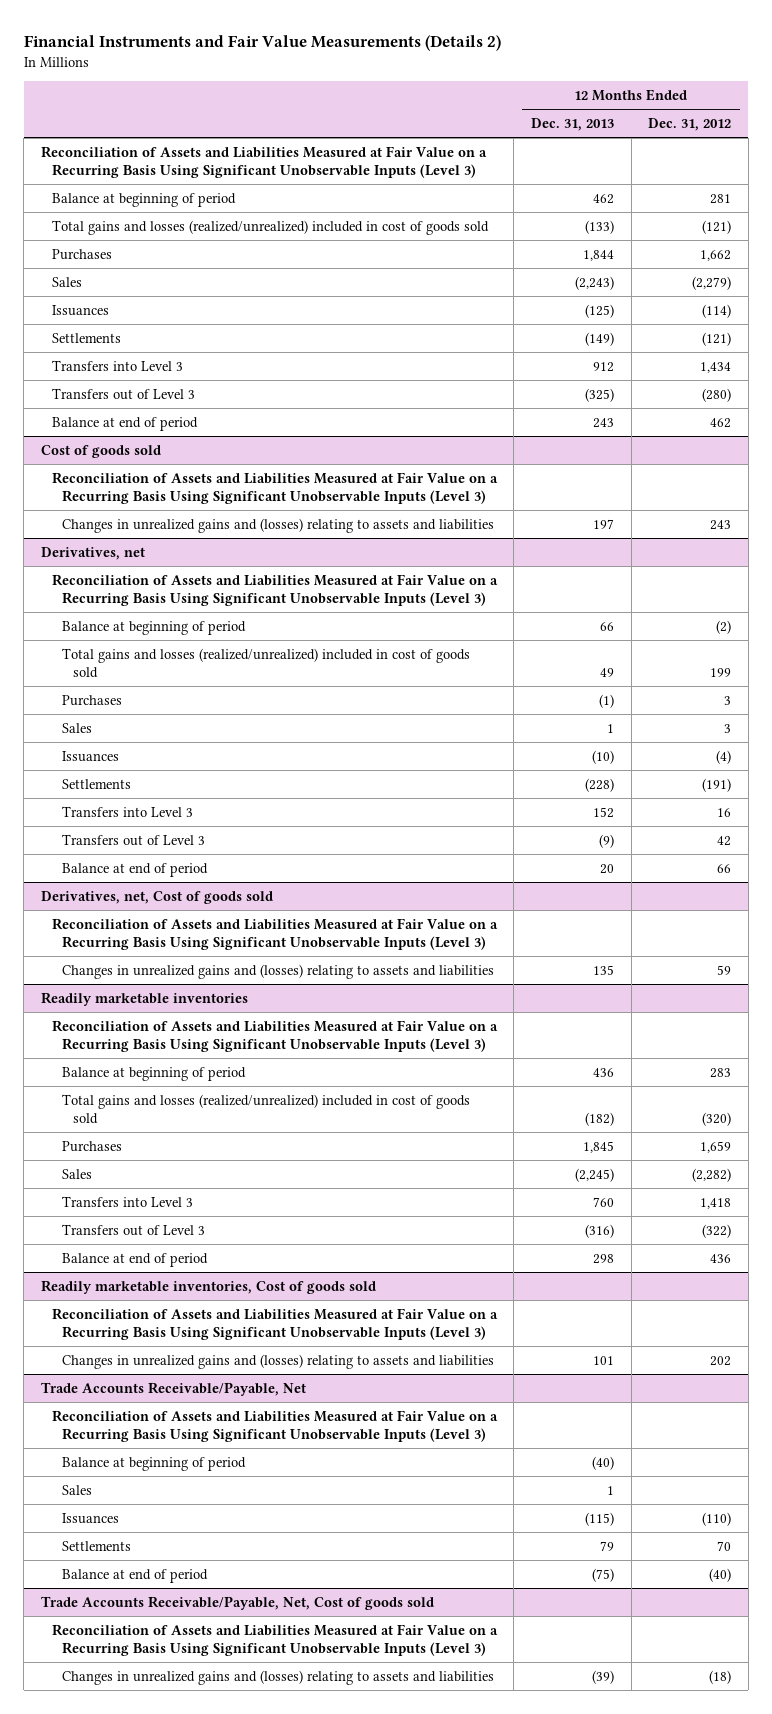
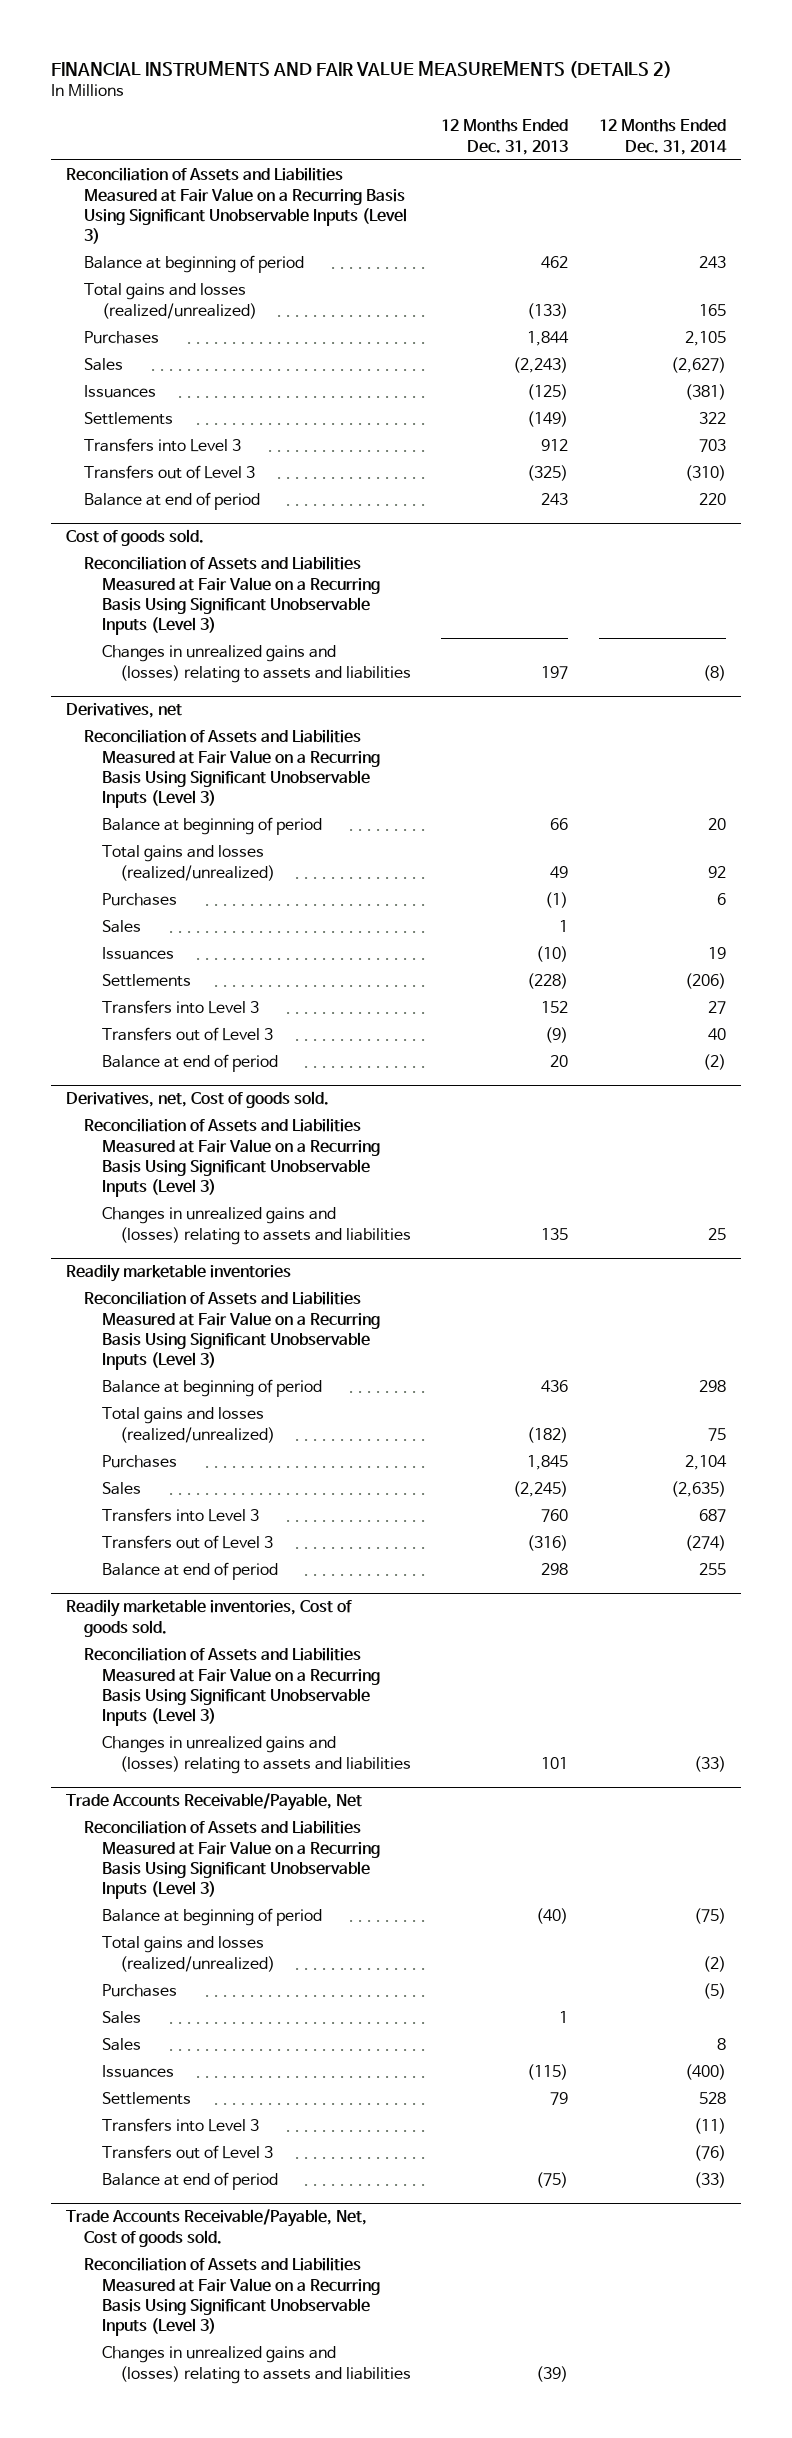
[23,34,501,51] Financial Instruments and Fair Value Measurements (Details 2) -> [50,61,672,79] FINANCIAL INSTRUMENTS AND FAIR VALUE MEASUREMENTS (DETAILS 2)
[648,118,732,132] Dec. 31, 2012 -> none
none -> [599,119,728,155] 12 Months Ended Dec. 31, 2014
[51,219,489,235] Total gains and losses (realized/unrealized) included in cost of goods sold -> [84,283,257,319] Total gains and losses (realized/unrealized)
[40,444,161,458] Cost of goods sold -> [66,529,205,547] Cost of goods sold.
[62,647,471,678] Total gains and losses (realized/unrealized) included in cost of goods sold -> [101,845,275,881] Total gains and losses (realized/unrealized)
[40,890,273,904] Derivatives, net, Cost of goods sold -> [66,1091,330,1109] Derivatives, net, Cost of goods sold.
[62,1093,471,1124] Total gains and losses (realized/unrealized) included in cost of goods sold -> [101,1407,275,1443] Total gains and losses (realized/unrealized)
[40,1279,376,1294] Readily marketable inventories, Cost of goods sold -> [66,1599,353,1637] Readily marketable inventories, Cost of goods sold.
none -> [101,1936,275,1972] Total gains and losses (realized/unrealized)
none -> [101,1984,177,1998] Purchases
none -> [101,2038,141,2052] Sales
none -> [101,2118,259,2133] Transfers into Level 3
none -> [101,2145,273,2160] Transfers out of Level 3
[40,1595,434,1610] Trade Accounts Receivable/Payable, Net, Cost of goods sold -> [66,2209,368,2247] Trade Accounts Receivable/Payable, Net, Cost of goods sold.

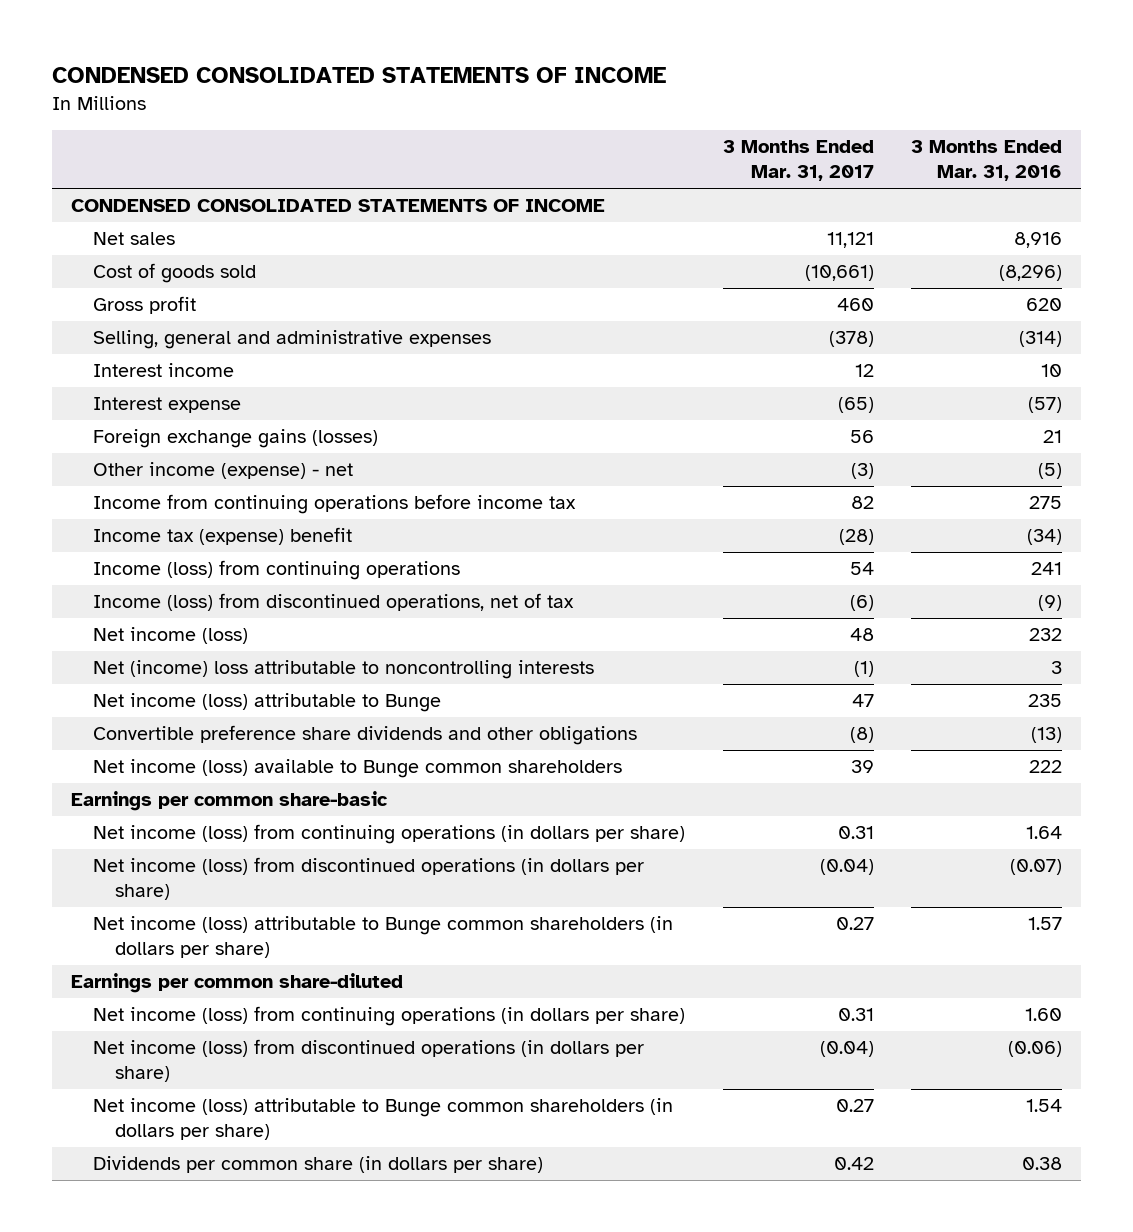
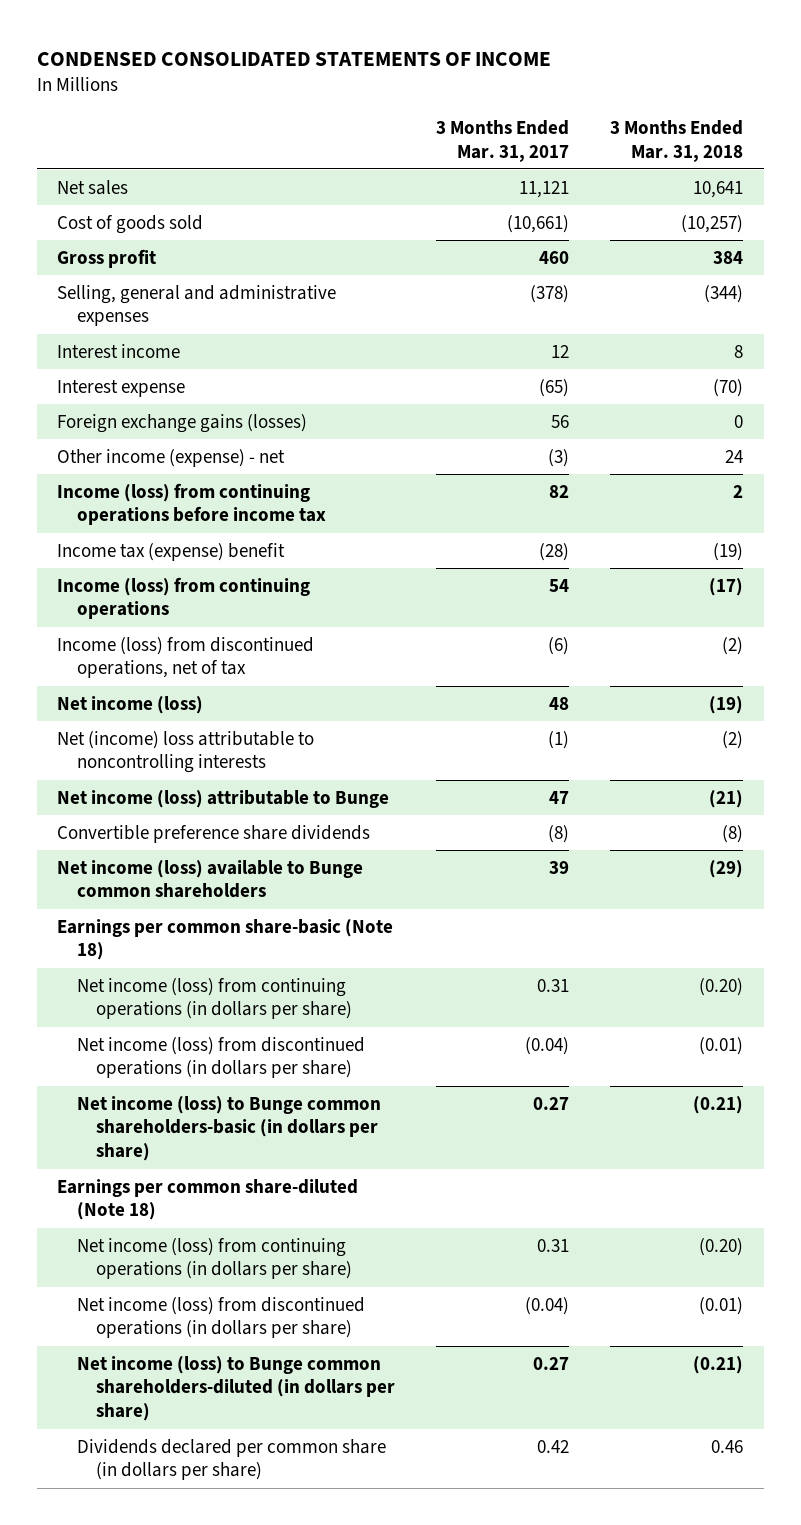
[911,140,1063,182] 3 Months Ended Mar. 31, 2016 -> none
none -> [610,119,744,162] 3 Months Ended Mar. 31, 2018
[71,199,606,213] CONDENSED CONSOLIDATED STATEMENTS OF INCOME -> none
[93,494,577,515] Income from continuing operations before income tax -> [57,482,326,526] Income (loss) from continuing operations before income tax
[93,725,638,746] Convertible preference share dividends and other obligations -> [57,824,371,843] Convertible preference share dividends
[71,791,389,812] Earnings per common share-basic -> [57,918,394,961] Earnings per common share-basic (Note 18)
[93,916,674,959] Net income (loss) attributable to Bunge common shareholders (in dollars per share) -> [76,1095,381,1162] Net income (loss) to Bunge common shareholders-basic (in dollars per share)
[71,973,404,994] Earnings per common share-diluted -> [57,1178,359,1221] Earnings per common share-diluted (Note 18)
[93,1098,674,1141] Net income (loss) attributable to Bunge common shareholders (in dollars per share) -> [76,1355,395,1422] Net income (loss) to Bunge common shareholders-diluted (in dollars per share)
[93,1156,544,1174] Dividends per common share (in dollars per share) -> [76,1438,386,1481] Dividends declared per common share (in dollars per share)

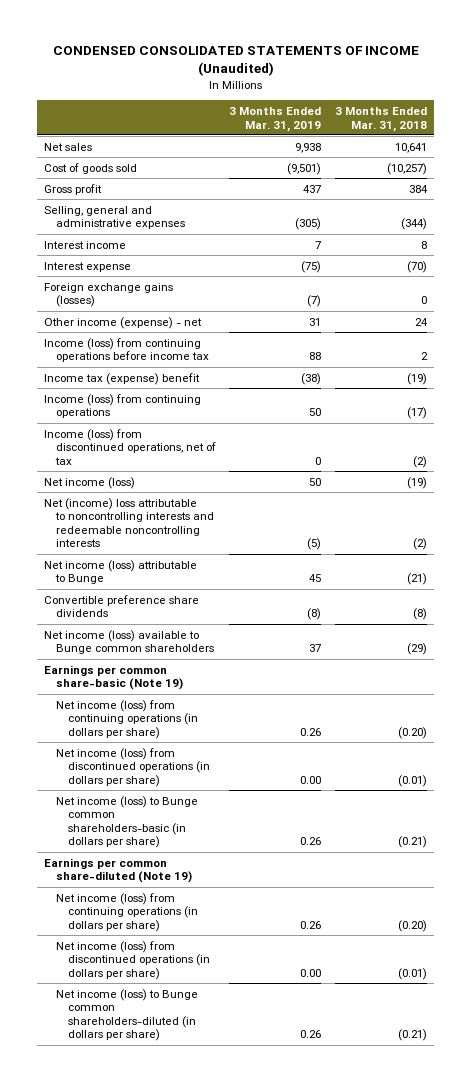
[36,51,551,66] CONDENSED CONSOLIDATED STATEMENTS OF INCOME -> [52,46,419,77] CONDENSED CONSOLIDATED STATEMENTS OF INCOME (Unaudited)
[436,119,570,162] 3 Months Ended Mar. 31, 2017 -> none
none -> [229,106,322,132] 3 Months Ended Mar. 31, 2019
[57,730,315,774] Net (income) loss attributable to noncontrolling interests -> [44,497,214,548] Net (income) loss attributable to noncontrolling interests and redeemable noncontrolling interests
[57,918,394,961] Earnings per common share-basic (Note 18) -> [44,664,183,691] Earnings per common share-basic (Note 19)
[57,1178,359,1221] Earnings per common share-diluted (Note 18) -> [44,857,192,884] Earnings per common share-diluted (Note 19)
[76,1438,386,1481] Dividends declared per common share (in dollars per share) -> none

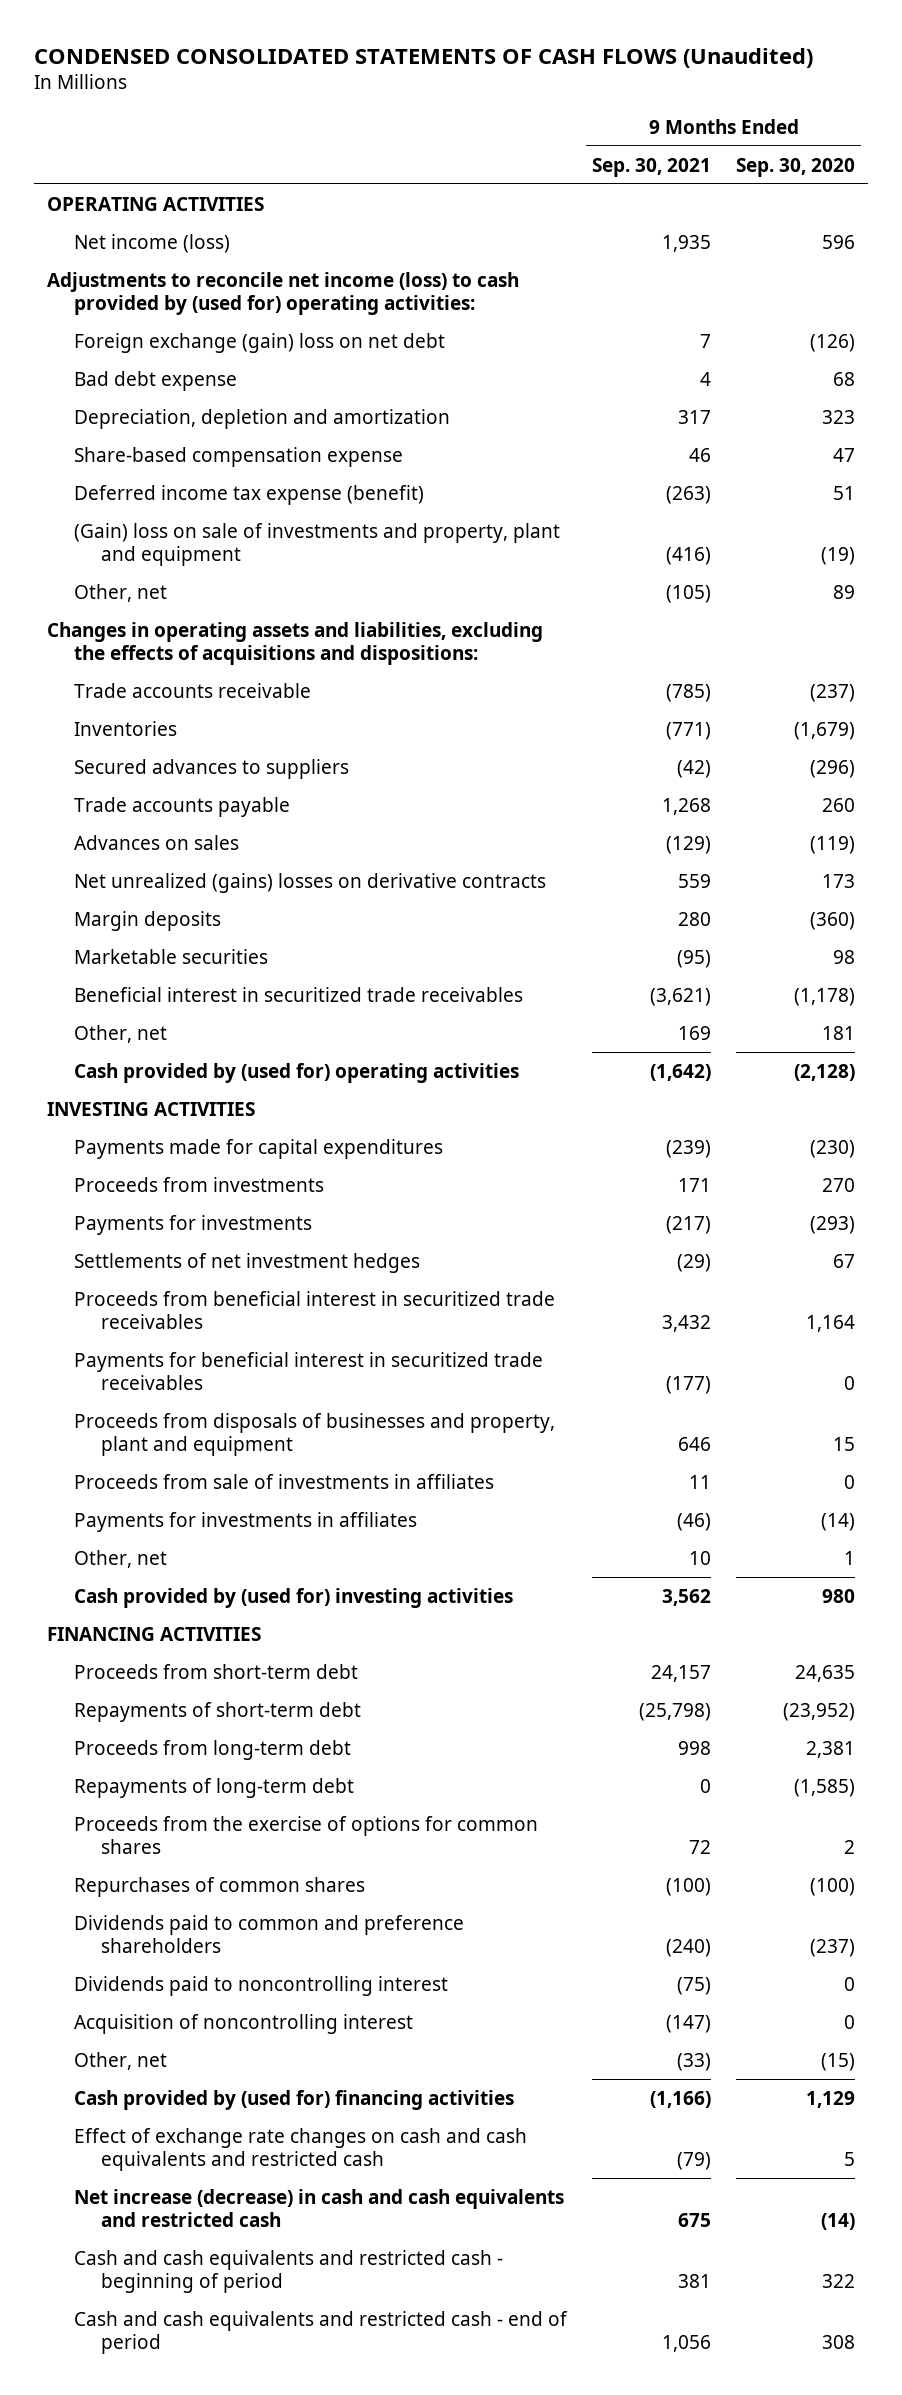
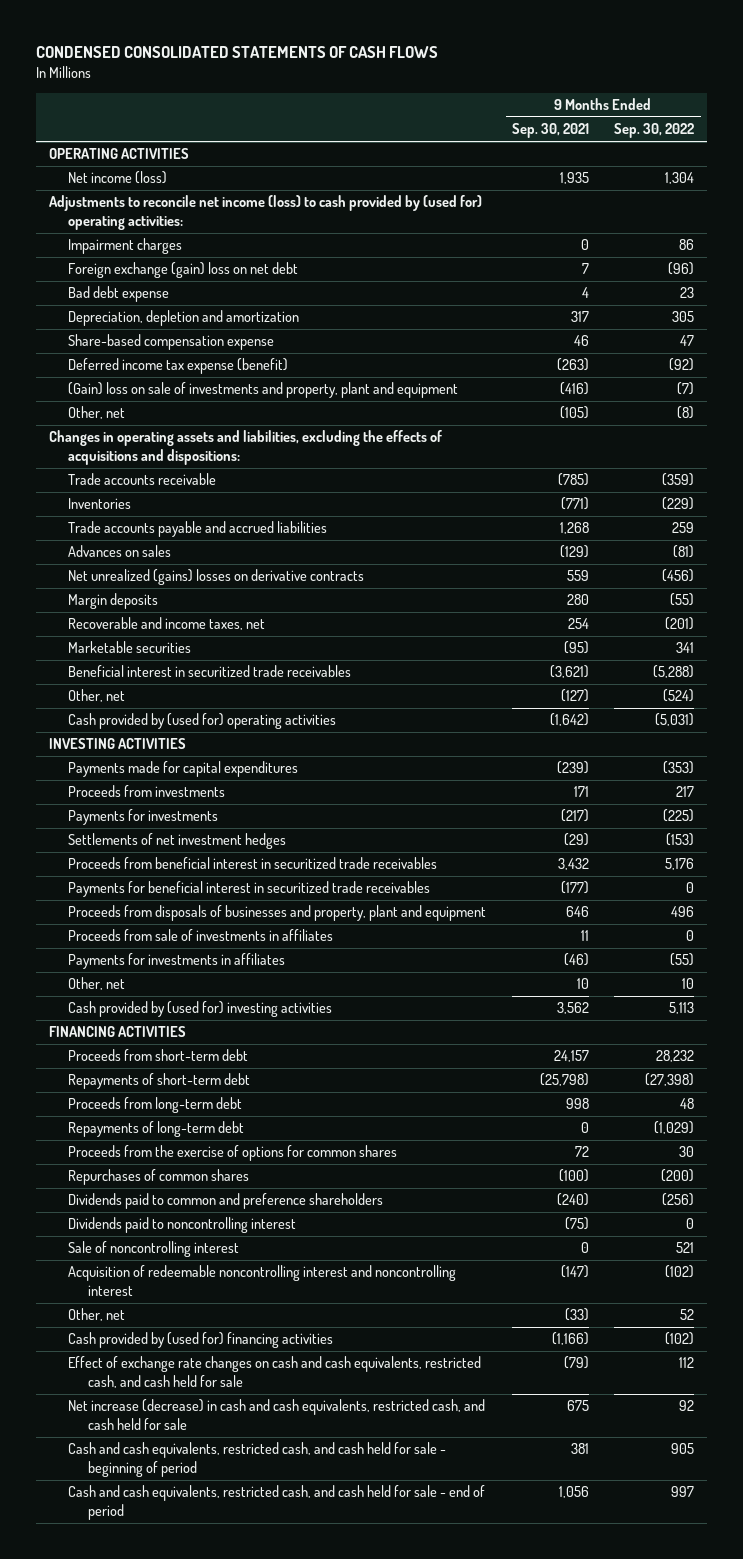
[34,47,814,68] CONDENSED CONSOLIDATED STATEMENTS OF CASH FLOWS (Unaudited) -> [35,46,438,59] CONDENSED CONSOLIDATED STATEMENTS OF CASH FLOWS
[736,157,856,177] Sep. 30, 2020 -> none
none -> [614,123,695,139] Sep. 30, 2022
none -> [68,238,183,255] Impairment charges
[74,758,350,779] Secured advances to suppliers -> none
[74,796,291,817] Trade accounts payable -> [68,521,328,538] Trade accounts payable and accrued liabilities
none -> [68,617,266,631] Recoverable and income taxes, net
[678,1025,712,1040] 169 -> [560,689,589,703] (127)
none -> [68,1241,240,1258] Sale of noncontrolling interest
[74,2013,414,2034] Acquisition of noncontrolling interest -> [68,1265,457,1297] Acquisition of redeemable noncontrolling interest and noncontrolling interest
[74,2127,528,2171] Effect of exchange rate changes on cash and cash equivalents and restricted cash -> [68,1356,482,1389] Effect of exchange rate changes on cash and cash equivalents, restricted cash, and cash held for sale
[74,2188,565,2227] Net increase (decrease) in cash and cash equivalents and restricted cash -> [68,1399,486,1431] Net increase (decrease) in cash and cash equivalents, restricted cash, and cash held for sale
[74,2249,504,2293] Cash and cash equivalents and restricted cash - beginning of period -> [68,1442,447,1478] Cash and cash equivalents, restricted cash, and cash held for sale - beginning of period
[74,2310,569,2354] Cash and cash equivalents and restricted cash - end of period -> [68,1485,486,1521] Cash and cash equivalents, restricted cash, and cash held for sale - end of period

